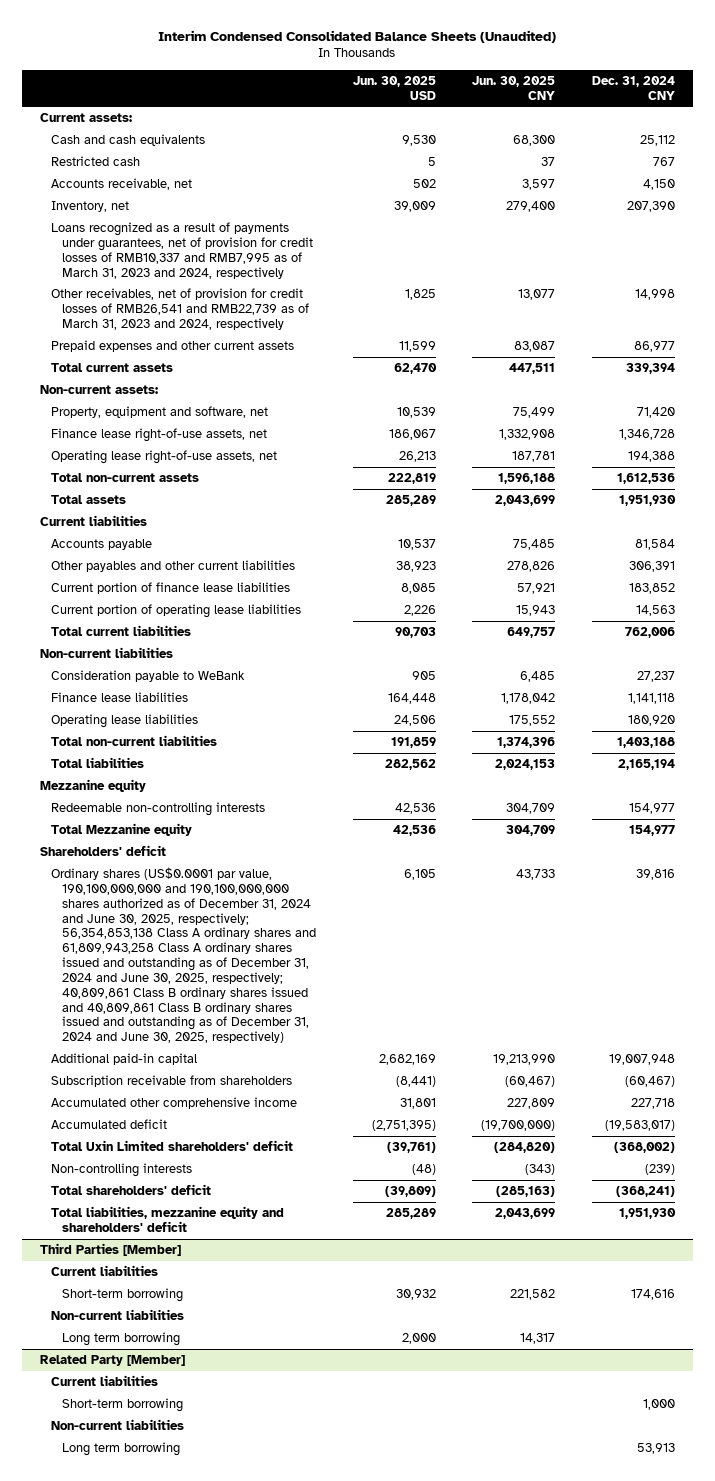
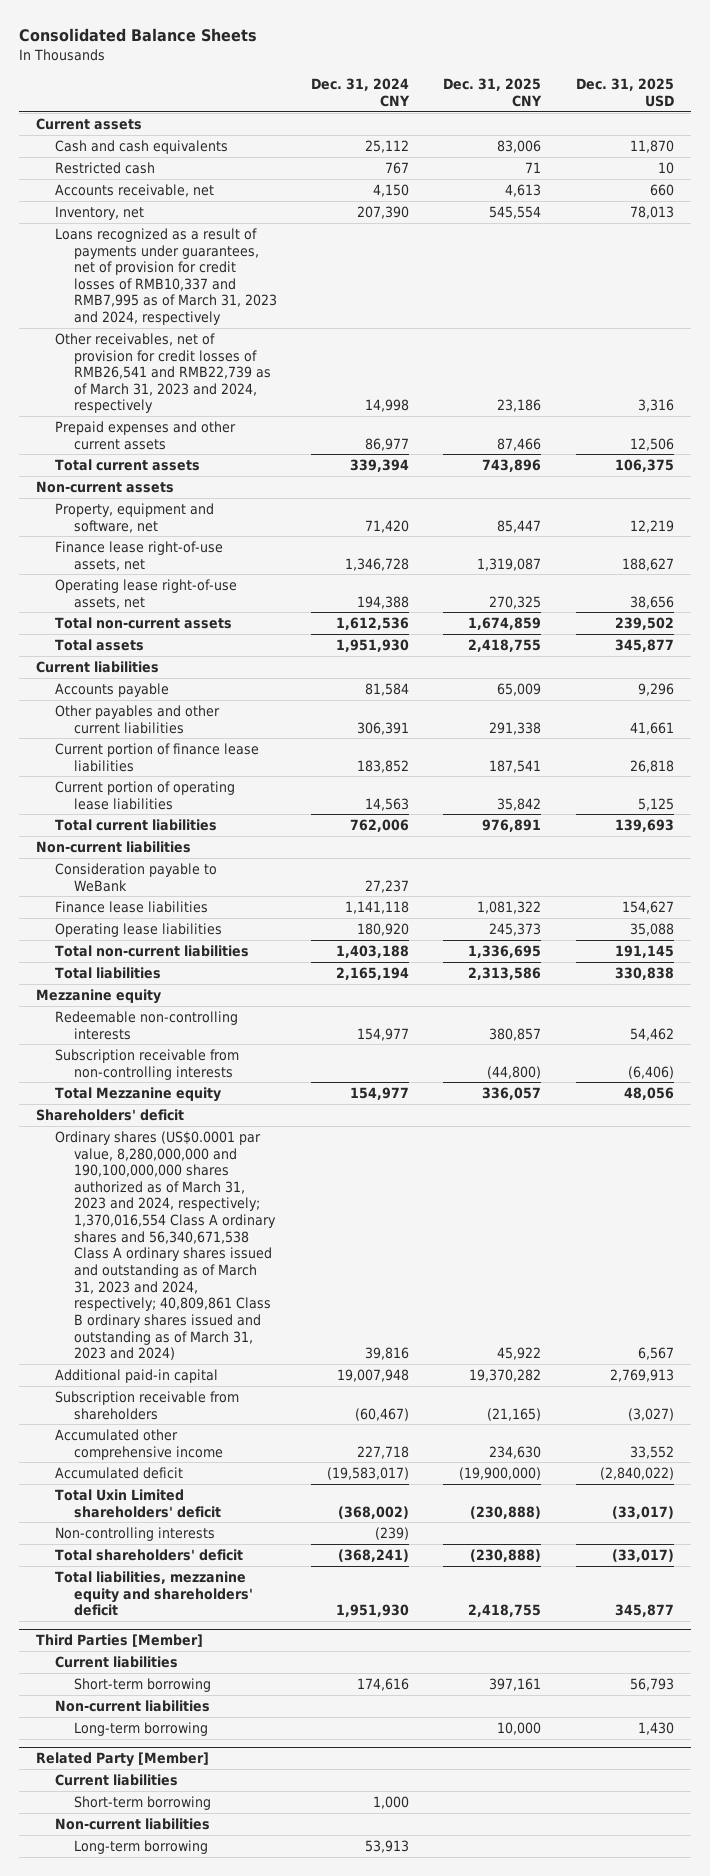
[158,29,557,43] Interim Condensed Consolidated Balance Sheets (Unaudited) -> [18,27,257,42] Consolidated Balance Sheets
[352,75,436,100] Jun. 30, 2025 USD -> none
[472,75,556,100] Jun. 30, 2025 CNY -> none
none -> [443,78,543,108] Dec. 31, 2025 CNY
none -> [575,78,674,108] Dec. 31, 2025 USD
[40,113,133,123] Current assets: -> [36,117,143,130] Current assets
[40,385,159,395] Non-current assets: -> [36,480,175,493] Non-current assets
none -> [54,1048,239,1080] Subscription receivable from non-controlling interests
[51,867,316,1044] Ordinary shares (US$0.0001 par value, 190,100,000,000 and 190,100,000,000 shares authorized as of December 31, 2024 and June 30, 2025, respectively; 56,354,853,138 Class A ordinary shares and 61,809,943,258 Class A ordinary shares issued and outstanding as of December 31, 2024 and June 30, 2025, respectively; 40,809,861 Class B ordinary shares issued and 40,809,861 Class B ordinary shares issued and outstanding as of December 31, 2024 and June 30, 2025, respectively) -> [54,1130,276,1361] Ordinary shares (US$0.0001 par value, 8,280,000,000 and 190,100,000,000 shares authorized as of March 31, 2023 and 2024, respectively; 1,370,016,554 Class A ordinary shares and 56,340,671,538 Class A ordinary shares issued and outstanding as of March 31, 2023 and 2024, respectively; 40,809,861 Class B ordinary shares issued and outstanding as of March 31, 2023 and 2024)
[61,1332,180,1347] Long term borrowing -> [73,1721,208,1736] Long-term borrowing
[61,1442,180,1457] Long term borrowing -> [73,1839,208,1854] Long-term borrowing

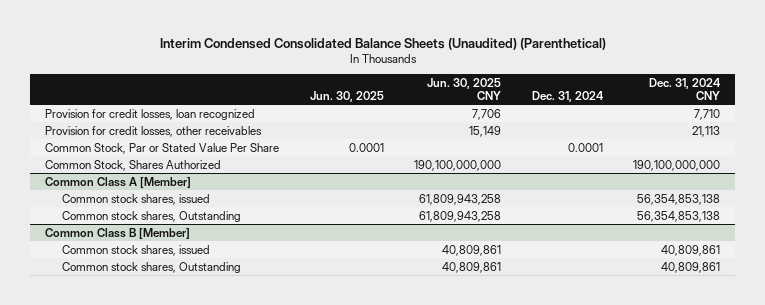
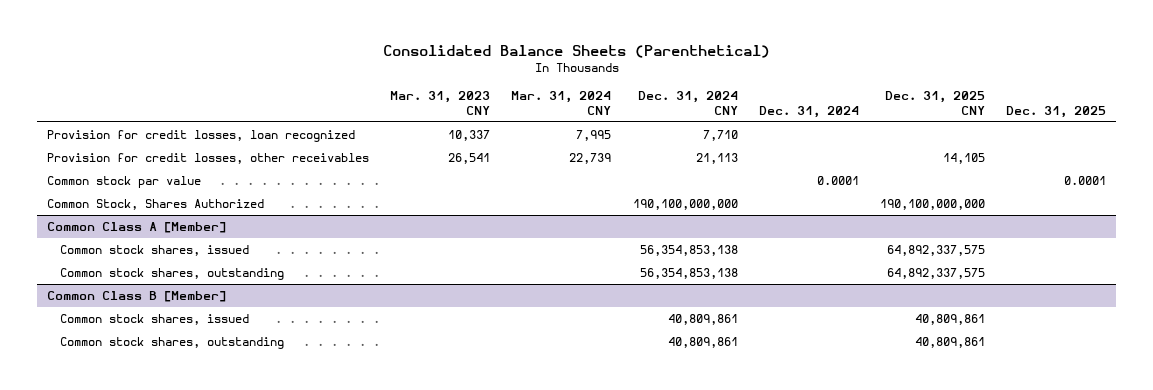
[159,37,606,50] Interim Condensed Consolidated Balance Sheets (Unaudited) (Parenthetical) -> [382,44,770,58] Consolidated Balance Sheets (Parenthetical)
[309,91,384,103] Jun. 30, 2025 -> none
[427,77,502,101] Jun. 30, 2025 CNY -> none
none -> [390,91,491,116] Mar. 31, 2023 CNY
none -> [511,91,612,116] Mar. 31, 2024 CNY
none -> [884,91,985,116] Dec. 31, 2025 CNY
none -> [1005,106,1106,119] Dec. 31, 2025
[45,142,280,154] Common Stock, Par or Stated Value Per Share -> [47,176,202,189] Common stock par value
[62,210,242,222] Common stock shares, Outstanding -> [59,268,284,281] Common stock shares, outstanding
[62,261,242,273] Common stock shares, Outstanding -> [59,337,284,350] Common stock shares, outstanding

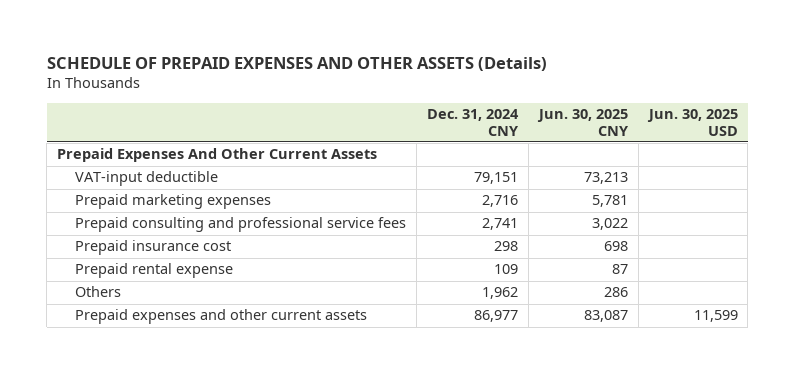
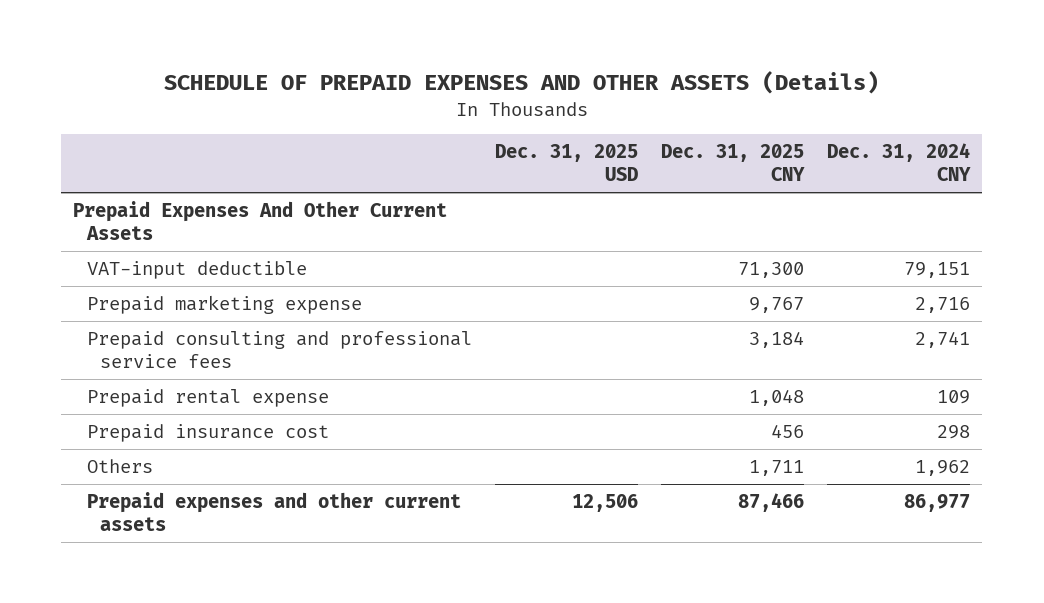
[536,109,629,136] Jun. 30, 2025 CNY -> none
[646,109,738,136] Jun. 30, 2025 USD -> none
none -> [494,144,638,182] Dec. 31, 2025 USD
none -> [661,144,806,182] Dec. 31, 2025 CNY
[74,194,271,210] Prepaid marketing expenses -> [86,294,362,314] Prepaid marketing expense
[74,240,231,256] Prepaid insurance cost -> [86,423,329,442] Prepaid insurance cost

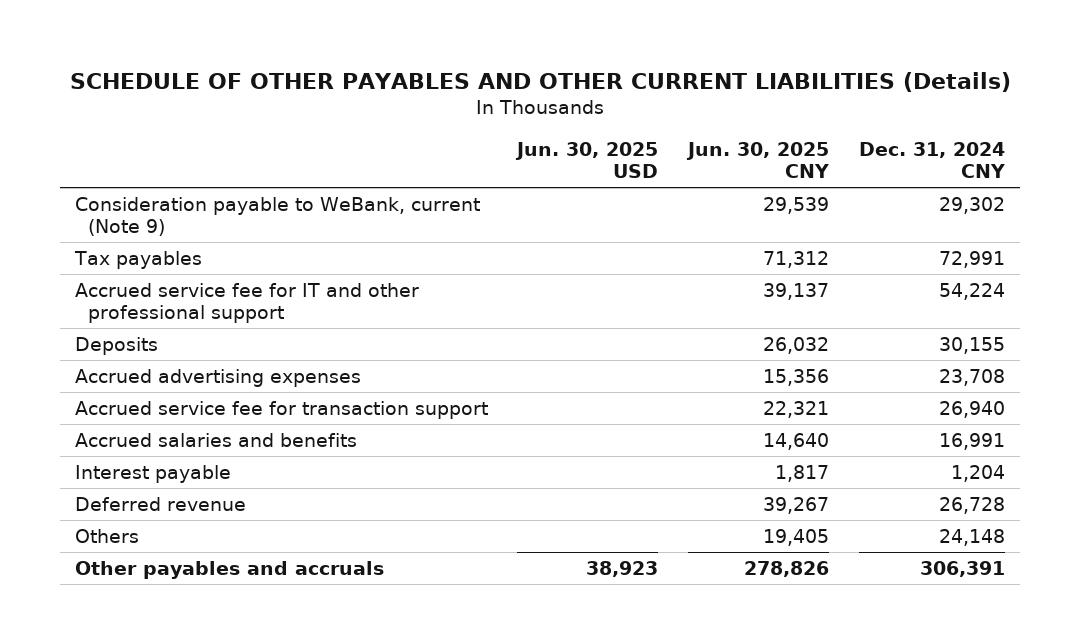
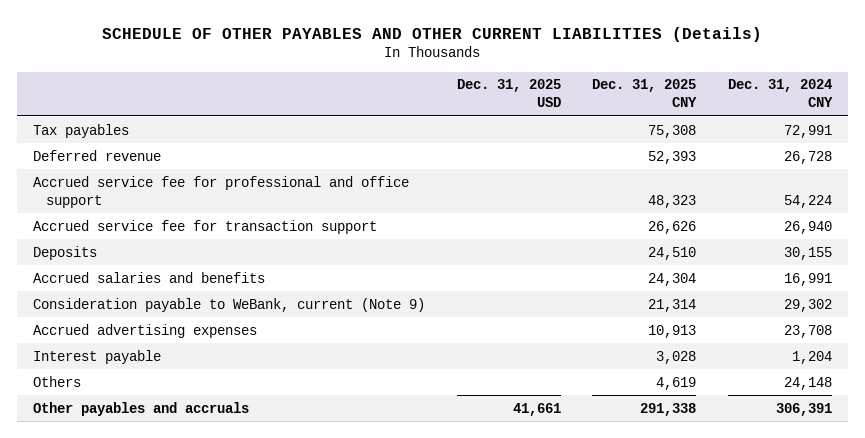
[515,141,659,178] Jun. 30, 2025 USD -> none
[686,141,830,178] Jun. 30, 2025 CNY -> none
none -> [456,79,561,108] Dec. 31, 2025 USD
none -> [592,79,698,108] Dec. 31, 2025 CNY
[74,496,246,511] Deferred revenue -> [32,149,161,161] Deferred revenue
[74,282,419,324] Accrued service fee for IT and other professional support -> [32,175,409,208] Accrued service fee for professional and office support
[74,336,158,355] Deposits -> [32,245,97,260] Deposits
[74,196,480,237] Consideration payable to WeBank, current (Note 9) -> [32,297,425,312] Consideration payable to WeBank, current (Note 9)
[74,368,361,387] Accrued advertising expenses -> [32,323,257,338] Accrued advertising expenses

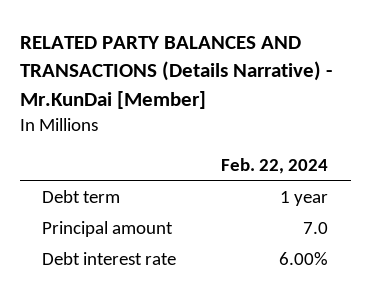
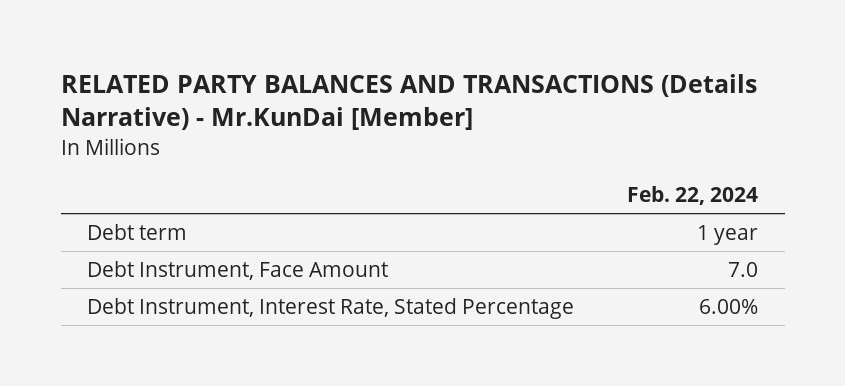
[42,220,174,237] Principal amount -> [87,261,389,281] Debt Instrument, Face Amount
[42,251,177,265] Debt interest rate -> [87,298,575,320] Debt Instrument, Interest Rate, Stated Percentage

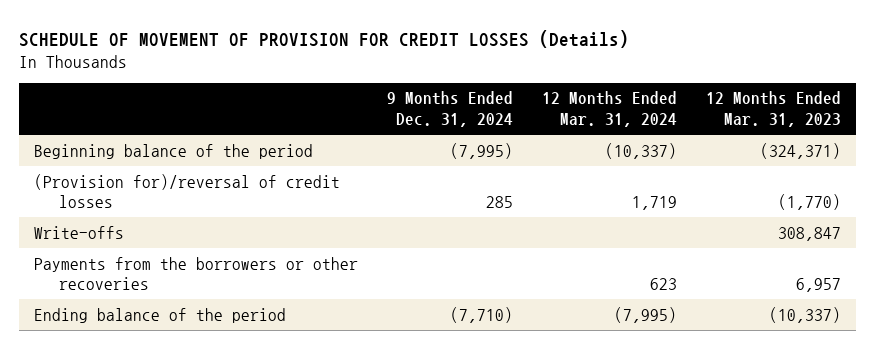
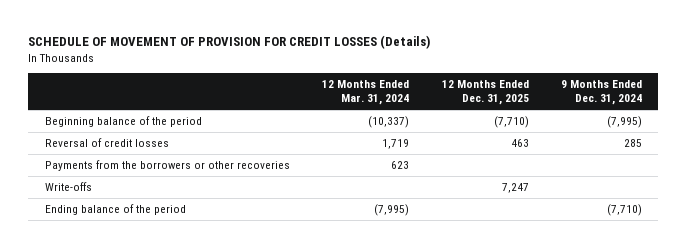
[706,91,842,127] 12 Months Ended Mar. 31, 2023 -> none
none -> [441,80,529,106] 12 Months Ended Dec. 31, 2025
[33,173,340,209] (Provision for)/reversal of credit losses -> [44,138,169,148] Reversal of credit losses
[33,225,124,239] Write-offs -> [44,182,92,192] Write-offs

